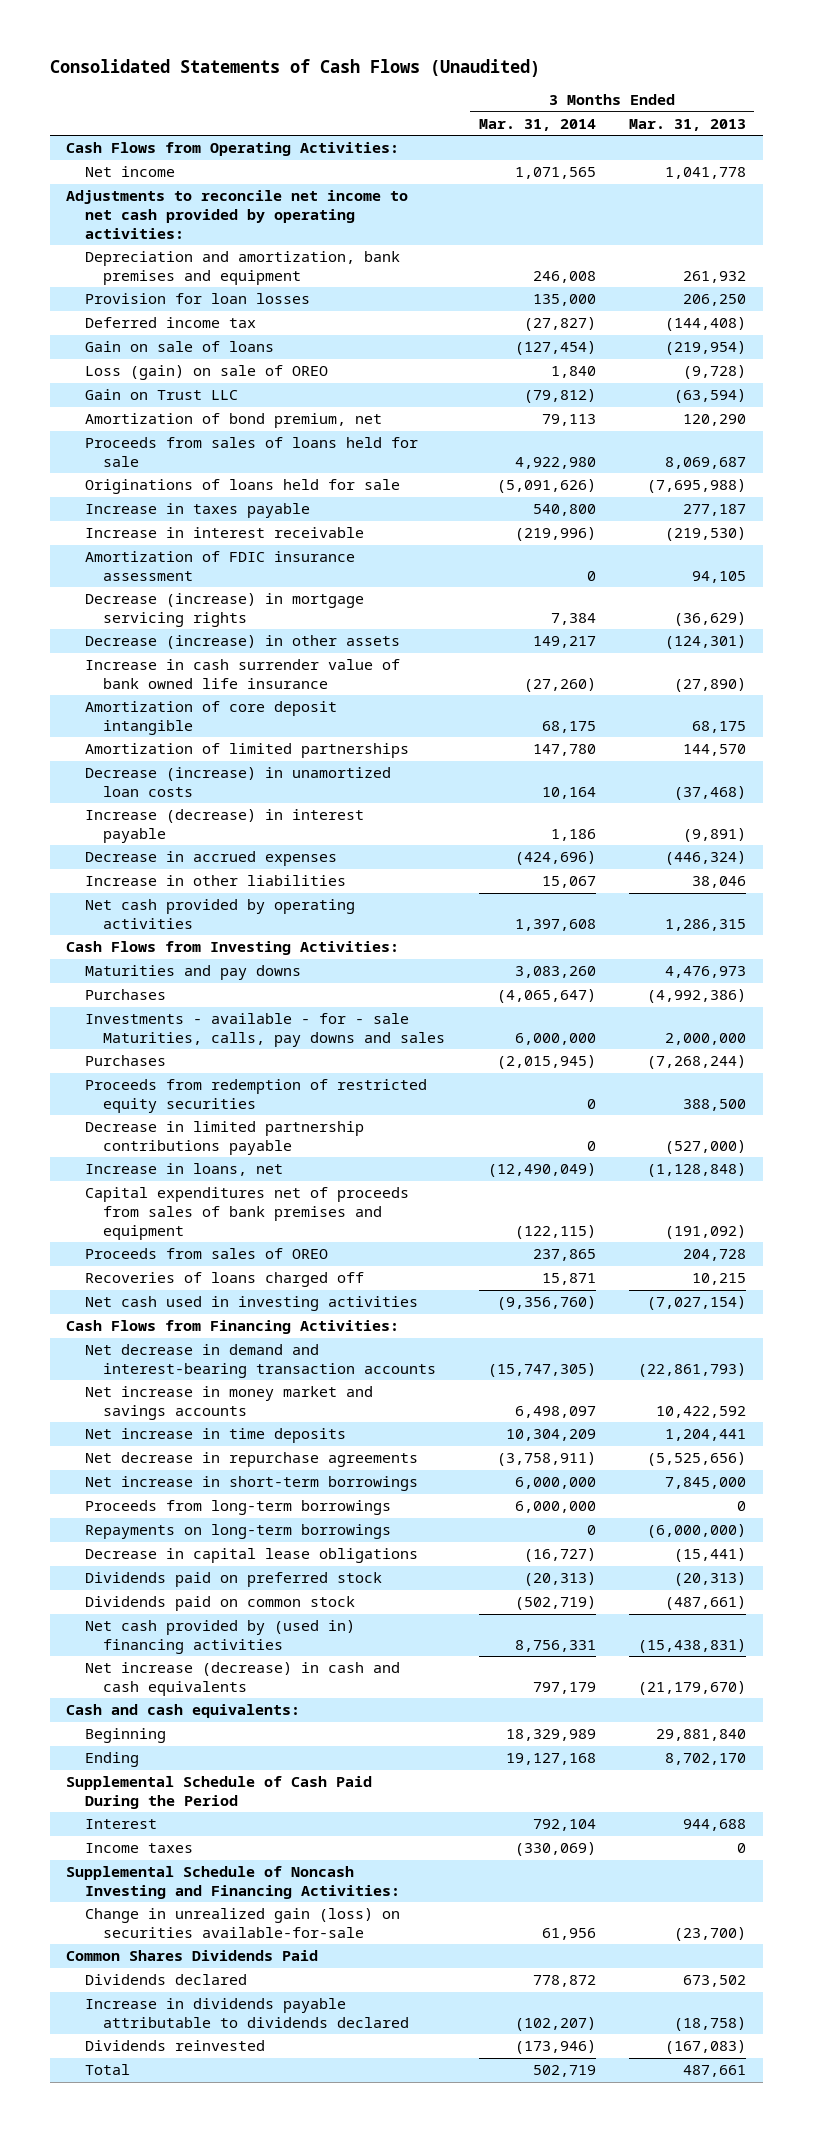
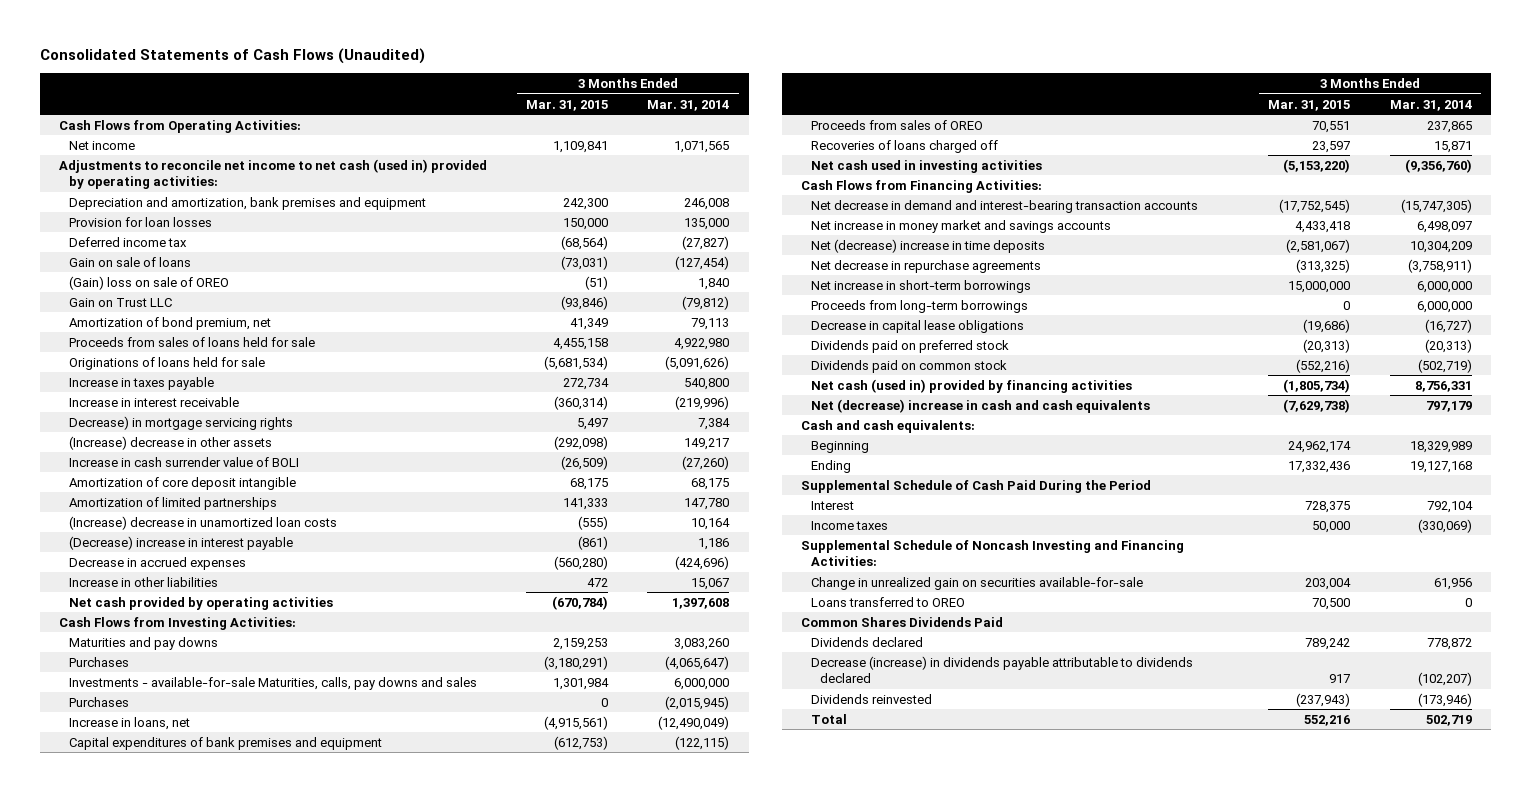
[629,118,747,131] Mar. 31, 2013 -> none
none -> [526,99,609,111] Mar. 31, 2015
[66,190,409,239] Adjustments to reconcile net income to net cash provided by operating activities: -> [59,158,488,190] Adjustments to reconcile net income to net cash (used in) provided by operating activities:
[84,365,328,381] Loss (gain) on sale of OREO -> [68,275,229,290] (Gain) loss on sale of OREO
[84,551,355,581] Amortization of FDIC insurance assessment -> none
[84,593,364,627] Decrease (increase) in mortgage servicing rights -> [68,415,293,430] Decrease) in mortgage servicing rights
[84,635,400,650] Decrease (increase) in other assets -> [68,435,272,450] (Increase) decrease in other assets
[84,659,400,689] Increase in cash surrender value of bank owned life insurance -> [68,456,299,467] Increase in cash surrender value of BOLI
[84,767,391,797] Decrease (increase) in unamortized loan costs -> [68,515,337,530] (Increase) decrease in unamortized loan costs
[84,809,364,843] Increase (decrease) in interest payable -> [68,535,293,550] (Decrease) increase in interest payable
[84,1013,446,1047] Investments - available - for - sale Maturities, calls, pay downs and sales -> [68,676,477,690] Investments - available-for-sale Maturities, calls, pay downs and sales
[84,1079,427,1113] Proceeds from redemption of restricted equity securities -> none
[84,1121,364,1155] Decrease in limited partnership contributions payable -> none
[84,1187,409,1240] Capital expenditures net of proceeds from sales of bank premises and equipment -> [68,736,382,750] Capital expenditures of bank premises and equipment
[84,1428,346,1444] Net increase in time deposits -> [810,238,1045,253] Net (decrease) increase in time deposits
[84,1524,391,1540] Repayments on long-term borrowings -> none
[84,1620,355,1654] Net cash provided by (used in) financing activities -> [810,378,1132,393] Net cash (used in) provided by financing activities
[84,1662,400,1696] Net increase (decrease) in cash and cash equivalents -> [810,398,1150,413] Net (decrease) increase in cash and cash equivalents
[84,1908,400,1938] Change in unrealized gain (loss) on securities available-for-sale -> [810,576,1143,590] Change in unrealized gain on securities available-for-sale
none -> [810,596,965,607] Loans transferred to OREO
[84,1998,410,2028] Increase in dividends payable attributable to dividends declared -> [810,655,1193,684] Decrease (increase) in dividends payable attributable to dividends declared

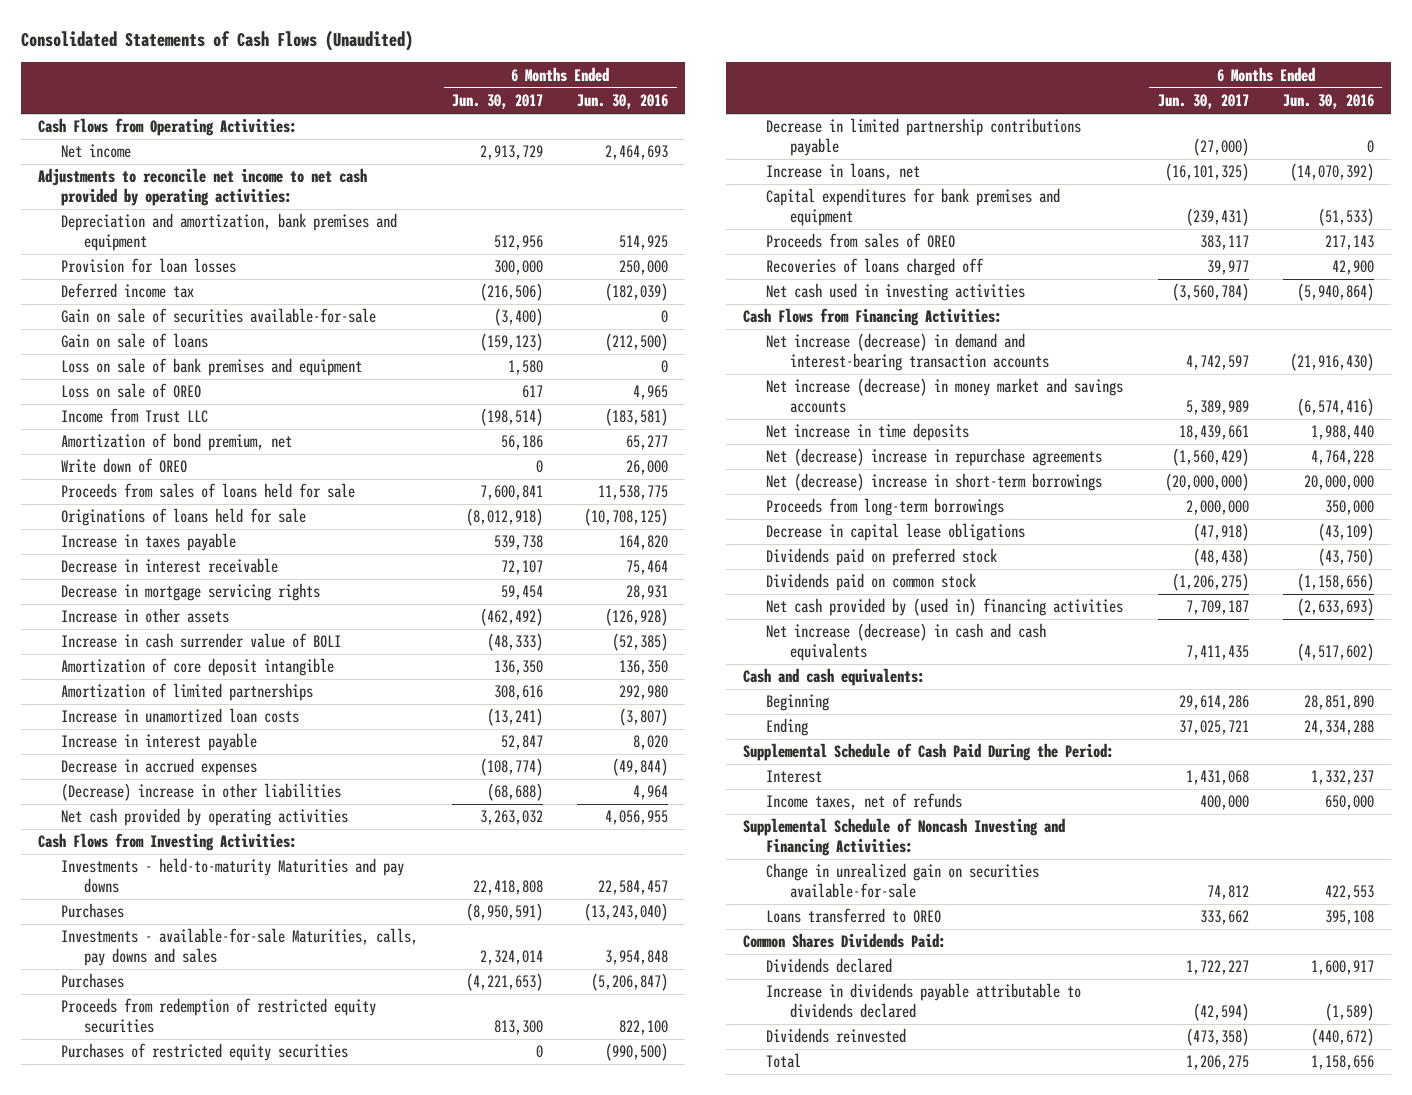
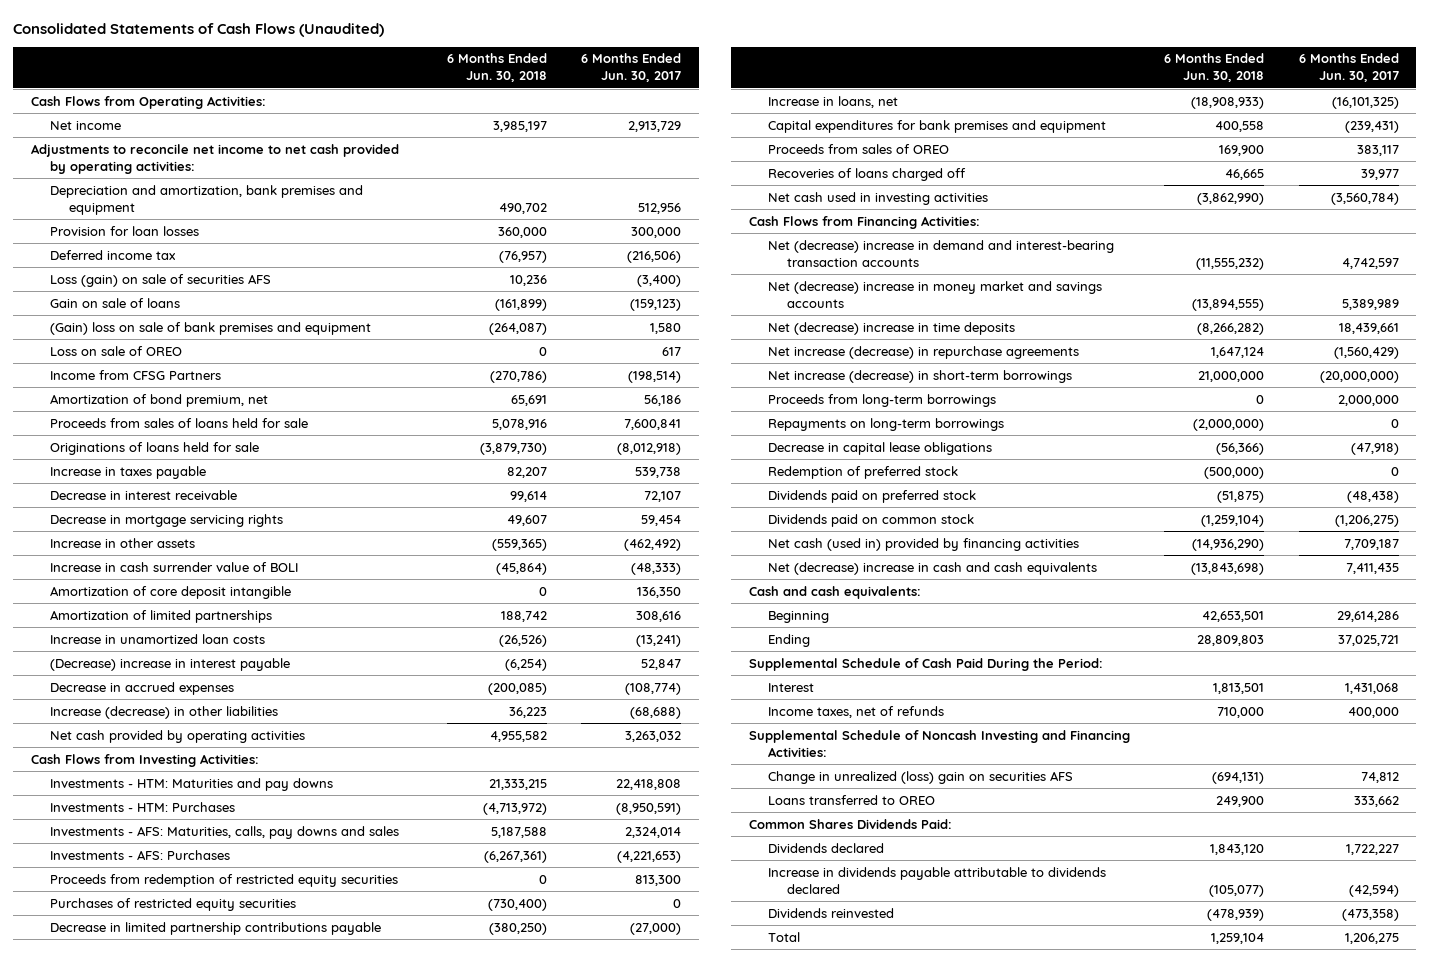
[577,94,669,110] Jun. 30, 2016 -> none
none -> [446,53,547,83] 6 Months Ended Jun. 30, 2018
[60,308,376,324] Gain on sale of securities available-for-sale -> [49,273,271,287] Loss (gain) on sale of securities AFS
[60,358,362,377] Loss on sale of bank premises and equipment -> [49,321,371,335] (Gain) loss on sale of bank premises and equipment
[60,408,208,424] Income from Trust LLC -> [49,369,221,380] Income from CFSG Partners
[60,458,187,474] Write down of OREO -> none
[60,733,257,752] Increase in interest payable -> [49,657,290,671] (Decrease) increase in interest payable
[60,783,341,802] (Decrease) increase in other liabilities -> [49,705,278,719] Increase (decrease) in other liabilities
[60,858,404,894] Investments - held-to-maturity Maturities and pay downs -> [49,777,333,791] Investments - HTM: Maturities and pay downs
[60,903,124,919] Purchases -> [49,801,235,812] Investments - HTM: Purchases
[60,928,418,967] Investments - available-for-sale Maturities, calls, pay downs and sales -> [49,825,399,839] Investments - AFS: Maturities, calls, pay downs and sales
[60,973,124,989] Purchases -> [49,849,230,860] Investments - AFS: Purchases
[766,333,1049,372] Net increase (decrease) in demand and interest-bearing transaction accounts -> [767,239,1114,267] Net (decrease) increase in demand and interest-bearing transaction accounts
[766,378,1124,414] Net increase (decrease) in money market and savings accounts -> [767,280,1102,308] Net (decrease) increase in money market and savings accounts
[766,423,970,442] Net increase in time deposits -> [767,321,1015,335] Net (decrease) increase in time deposits
[766,448,1103,467] Net (decrease) increase in repurchase agreements -> [767,345,1079,359] Net increase (decrease) in repurchase agreements
[766,473,1103,492] Net (decrease) increase in short-term borrowings -> [767,369,1072,383] Net increase (decrease) in short-term borrowings
none -> [767,417,1004,431] Repayments on long-term borrowings
none -> [767,465,958,479] Redemption of preferred stock
[766,598,1124,617] Net cash provided by (used in) financing activities -> [767,537,1079,551] Net cash (used in) provided by financing activities
[766,623,1047,662] Net increase (decrease) in cash and cash equivalents -> [767,561,1097,575] Net (decrease) increase in cash and cash equivalents
[766,863,1040,899] Change in unrealized gain on securities available-for-sale -> [767,770,1073,784] Change in unrealized (loss) gain on securities AFS

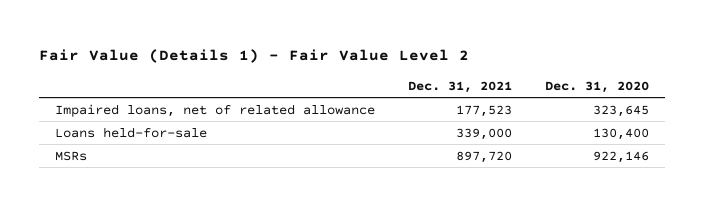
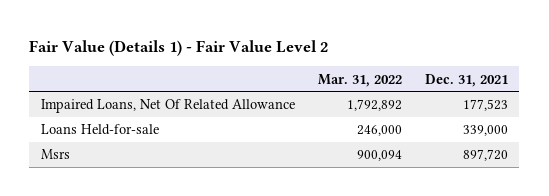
[544,80,649,93] Dec. 31, 2020 -> none
none -> [317,73,402,87] Mar. 31, 2022
[54,103,375,117] Impaired loans, net of related allowance -> [40,99,295,114] Impaired Loans, Net Of Related Allowance
[54,126,207,138] Loans held-for-sale -> [40,124,159,136] Loans Held-for-sale
[54,150,87,161] MSRs -> [40,149,70,160] Msrs

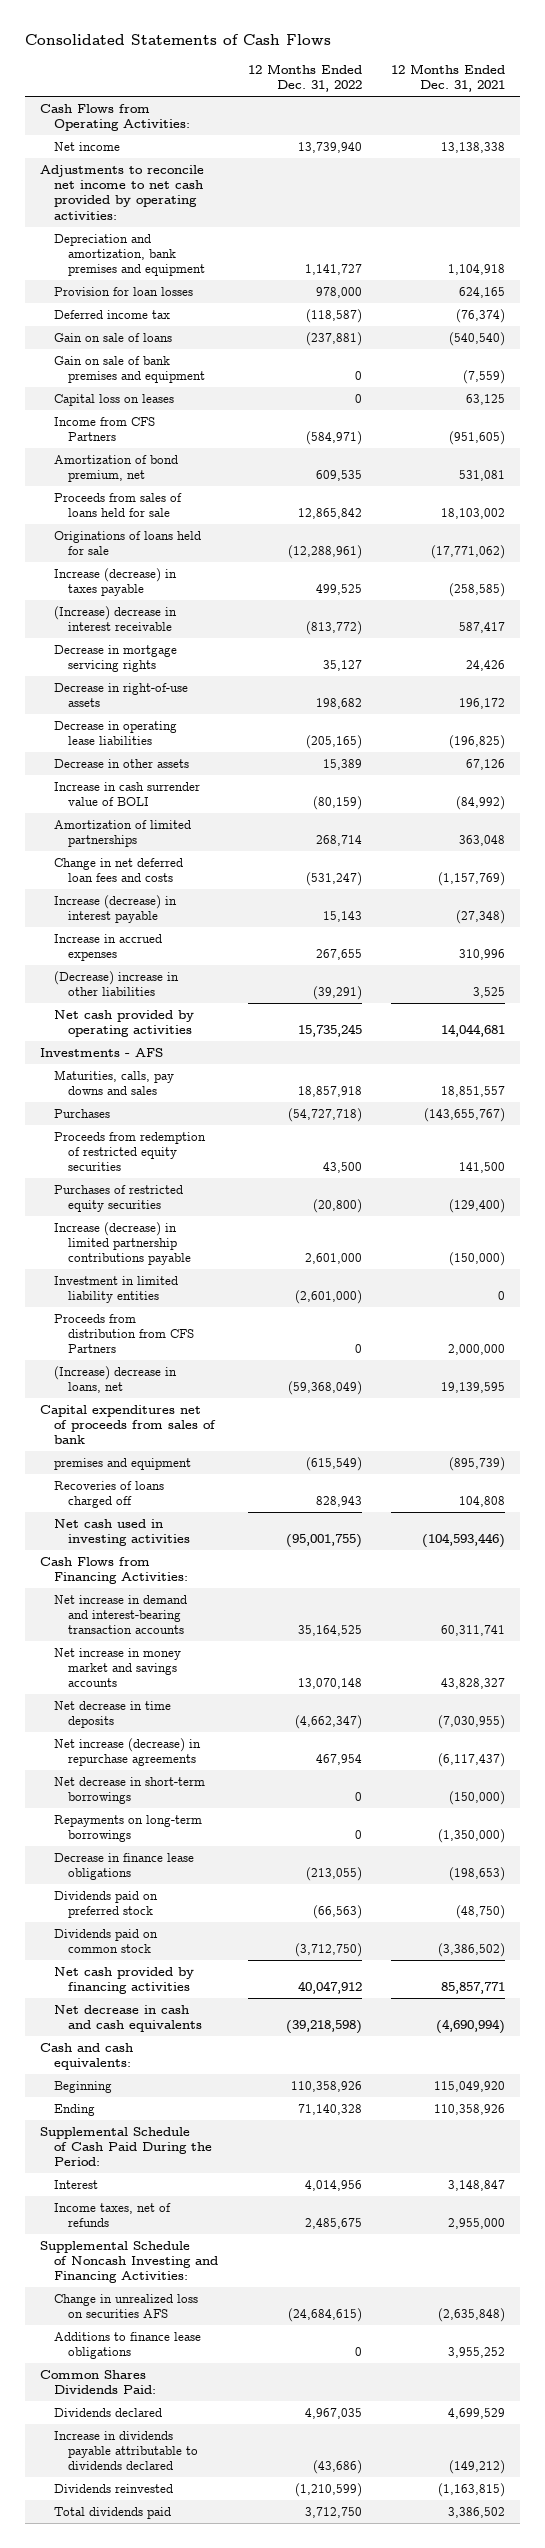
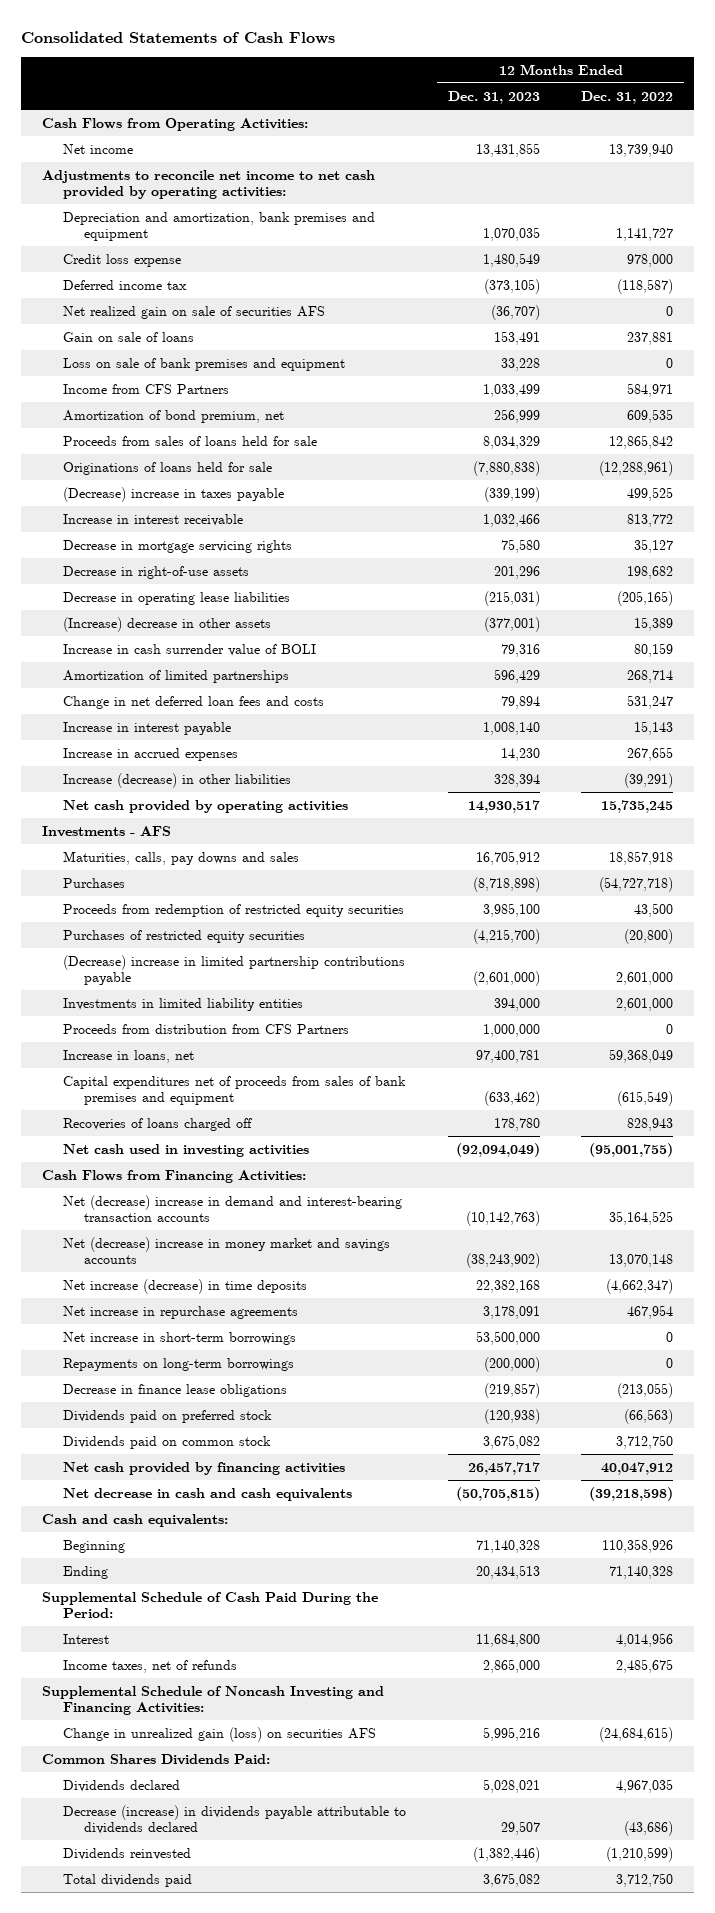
[391,64,506,93] 12 Months Ended Dec. 31, 2021 -> none
none -> [447,90,540,104] Dec. 31, 2023
[54,286,194,296] Provision for loan losses -> [63,254,182,268] Credit loss expense
[54,393,175,406] Capital loss on leases -> none
none -> [63,306,326,320] Net realized gain on sale of securities AFS
[305,331,362,346] (237,881) -> [627,332,674,346] 237,881
[54,355,206,384] Gain on sale of bank premises and equipment -> [63,358,346,372] Loss on sale of bank premises and equipment
[305,431,362,446] (584,971) -> [627,383,674,398] 584,971
[54,567,178,597] Increase (decrease) in taxes payable -> [63,487,285,503] (Decrease) increase in taxes payable
[54,605,178,632] (Increase) decrease in interest receivable -> [63,514,244,527] Increase in interest receivable
[305,621,362,636] (813,772) -> [627,514,674,528] 813,772
[54,758,190,768] Decrease in other assets -> [63,617,272,633] (Increase) decrease in other assets
[312,796,362,811] (80,159) -> [634,643,674,658] 80,159
[305,872,362,887] (531,247) -> [627,695,674,710] 531,247
[54,894,178,924] Increase (decrease) in interest payable -> [63,722,232,736] Increase in interest payable
[54,970,180,997] (Decrease) increase in other liabilities -> [63,773,292,789] Increase (decrease) in other liabilities
[54,1221,192,1266] Increase (decrease) in limited partnership contributions payable -> [63,955,406,986] (Decrease) increase in limited partnership contributions payable
[54,1275,179,1304] Investment in limited liability entities -> [63,998,304,1012] Investments in limited liability entities
[294,1290,362,1305] (2,601,000) -> [616,998,674,1012] 2,601,000
[40,1404,217,1445] Capital expenditures net of proceeds from sales of bank -> none
[54,1365,178,1394] (Increase) decrease in loans, net -> [63,1050,195,1064] Increase in loans, net
[287,1381,362,1396] (59,368,049) -> [609,1049,674,1064] 59,368,049
[54,1457,192,1470] premises and equipment -> [63,1076,407,1106] Capital expenditures net of proceeds from sales of bank premises and equipment
[54,1594,188,1635] Net increase in demand and interest-bearing transaction accounts -> [63,1195,403,1223] Net (decrease) increase in demand and interest-bearing transaction accounts
[54,1647,182,1688] Net increase in money market and savings accounts -> [63,1237,391,1265] Net (decrease) increase in money market and savings accounts
[54,1700,172,1729] Net decrease in time deposits -> [63,1279,308,1295] Net increase (decrease) in time deposits
[54,1737,202,1767] Net increase (decrease) in repurchase agreements -> [63,1306,299,1320] Net increase in repurchase agreements
[54,1776,206,1805] Net decrease in short-term borrowings -> [63,1332,297,1346] Net increase in short-term borrowings
[294,1943,362,1958] (3,712,750) -> [616,1435,674,1450] 3,712,750
[54,2331,202,2360] Additions to finance lease obligations -> none
[54,2293,199,2319] Change in unrealized loss on securities AFS -> [63,1727,377,1743] Change in unrealized gain (loss) on securities AFS
[54,2430,199,2471] Increase in dividends payable attributable to dividends declared -> [63,1805,407,1835] Decrease (increase) in dividends payable attributable to dividends declared

